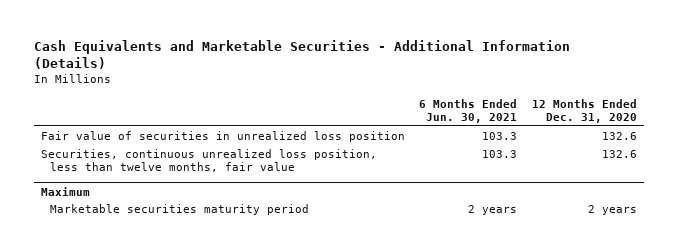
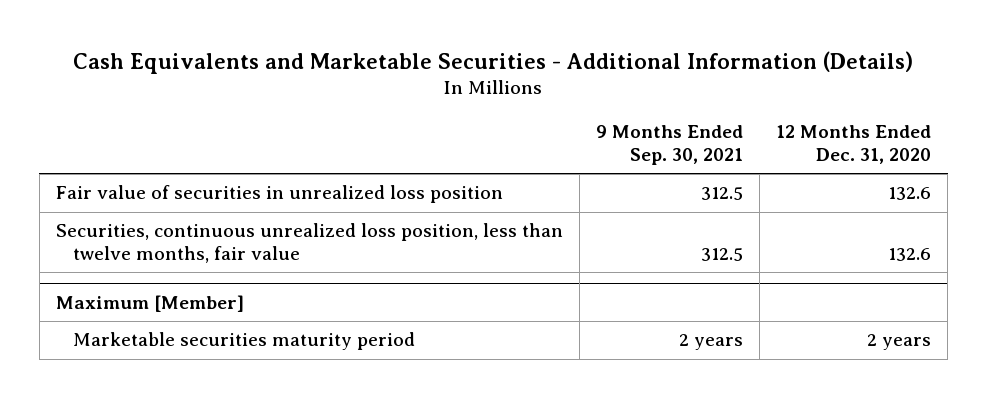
[419,98,518,124] 6 Months Ended Jun. 30, 2021 -> none
none -> [595,125,743,166] 9 Months Ended Sep. 30, 2021
[40,186,90,196] Maximum -> [55,294,244,312] Maximum [Member]

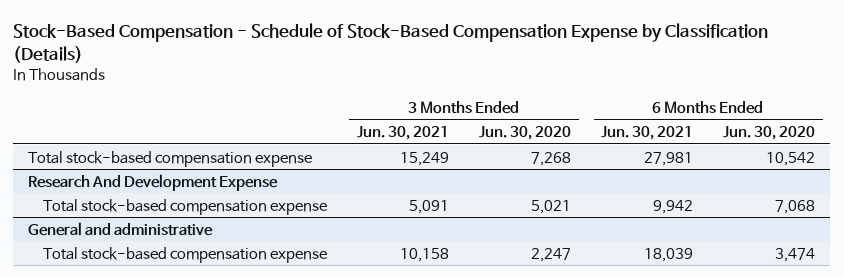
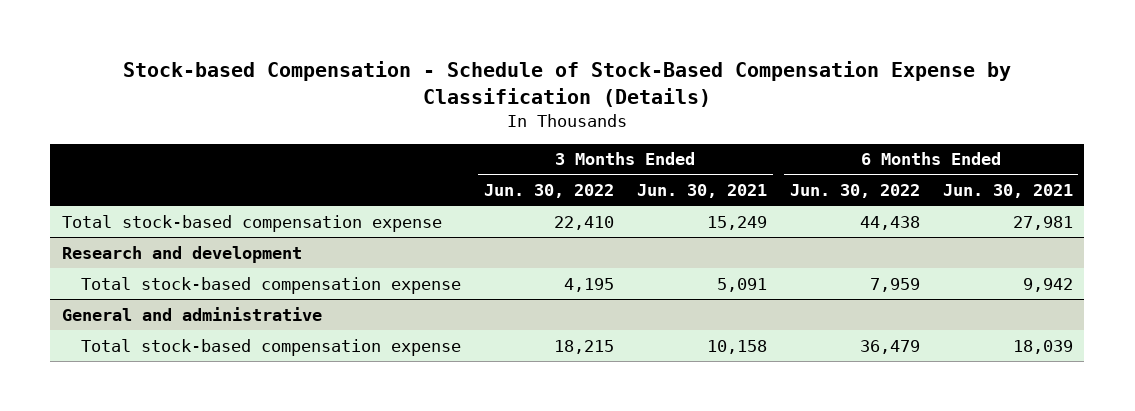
[13,22,769,63] Stock-Based Compensation - Schedule of Stock-Based Compensation Expense by Classification (Details) -> [123,61,1012,107] Stock-based Compensation - Schedule of Stock-Based Compensation Expense by Classification (Details)
[478,126,571,141] Jun. 30, 2020 -> none
[723,126,816,141] Jun. 30, 2020 -> none
none -> [483,184,614,199] Jun. 30, 2022
none -> [789,184,920,199] Jun. 30, 2022
[28,173,279,191] Research And Development Expense -> [61,245,302,263] Research and development

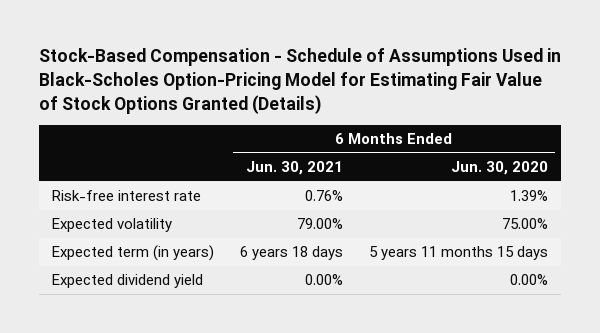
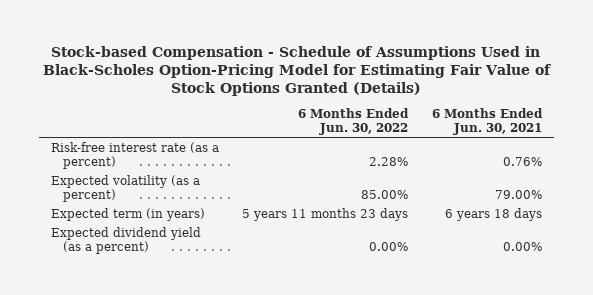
[38,48,561,114] Stock-Based Compensation - Schedule of Assumptions Used in Black-Scholes Option-Pricing Model for Estimating Fair Value of Stock Options Granted (Details) -> [43,45,552,96] Stock-based Compensation - Schedule of Assumptions Used in Black-Scholes Option-Pricing Model for Estimating Fair Value of Stock Options Granted (Details)
[451,161,549,176] Jun. 30, 2020 -> none
none -> [298,108,410,136] 6 Months Ended Jun. 30, 2022
[51,190,201,202] Risk-free interest rate -> [50,141,219,169] Risk-free interest rate (as a percent)
[51,218,172,233] Expected volatility -> [50,174,200,202] Expected volatility (as a percent)
[51,274,203,289] Expected dividend yield -> [50,226,201,254] Expected dividend yield (as a percent)

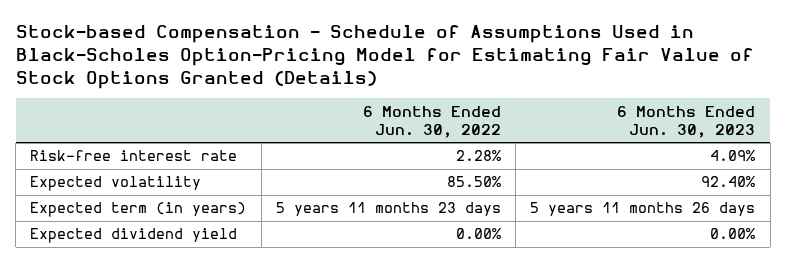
[432,108,544,136] 6 Months Ended Jun. 30, 2021 -> none
none -> [617,105,756,138] 6 Months Ended Jun. 30, 2023
[50,141,219,169] Risk-free interest rate (as a percent) -> [30,150,238,162] Risk-free interest rate
[50,174,200,202] Expected volatility (as a percent) -> [30,176,202,192] Expected volatility
[361,189,409,199] 85.00% -> [446,176,501,188] 85.50%
[50,226,201,254] Expected dividend yield (as a percent) -> [30,228,238,244] Expected dividend yield

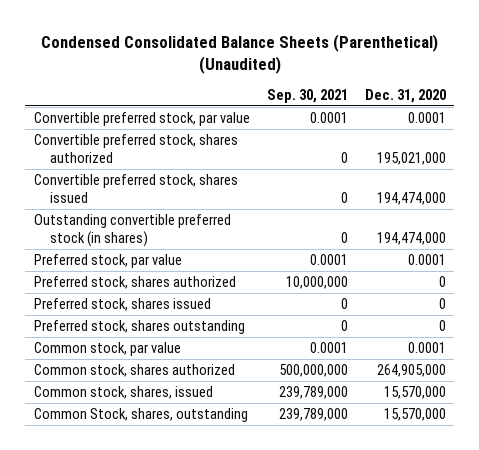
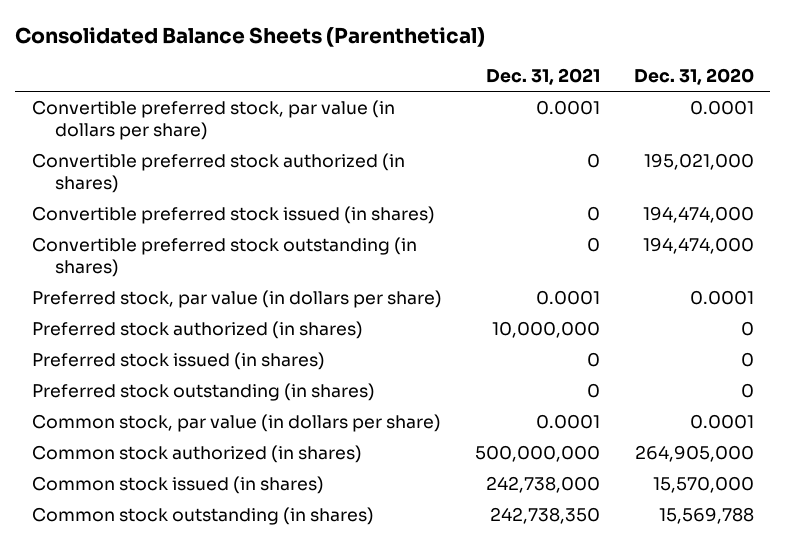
[40,33,438,74] Condensed Consolidated Balance Sheets (Parenthetical) (Unaudited) -> [15,26,486,47] Consolidated Balance Sheets (Parenthetical)
[266,89,348,104] Sep. 30, 2021 -> none
none -> [486,68,601,86] Dec. 31, 2021
[33,111,250,126] Convertible preferred stock, par value -> [31,99,395,141] Convertible preferred stock, par value (in dollars per share)
[33,133,238,163] Convertible preferred stock, shares authorized -> [31,152,405,194] Convertible preferred stock authorized (in shares)
[33,173,238,203] Convertible preferred stock, shares issued -> [31,205,435,224] Convertible preferred stock issued (in shares)
[33,213,231,247] Outstanding convertible preferred stock (in shares) -> [31,236,417,278] Convertible preferred stock outstanding (in shares)
[33,253,182,268] Preferred stock, par value -> [31,289,442,308] Preferred stock, par value (in dollars per share)
[33,275,236,289] Preferred stock, shares authorized -> [31,320,363,339] Preferred stock authorized (in shares)
[33,297,211,311] Preferred stock, shares issued -> [31,351,325,370] Preferred stock issued (in shares)
[33,319,245,334] Preferred stock, shares outstanding -> [31,382,375,401] Preferred stock outstanding (in shares)
[33,341,181,356] Common stock, par value -> [31,413,441,432] Common stock, par value (in dollars per share)
[33,363,235,377] Common stock, shares authorized -> [31,444,362,463] Common stock authorized (in shares)
[33,385,213,399] Common stock, shares, issued -> [31,475,324,494] Common stock issued (in shares)
[33,407,248,422] Common Stock, shares, outstanding -> [31,506,374,525] Common stock outstanding (in shares)
[383,407,446,421] 15,570,000 -> [658,506,754,524] 15,569,788

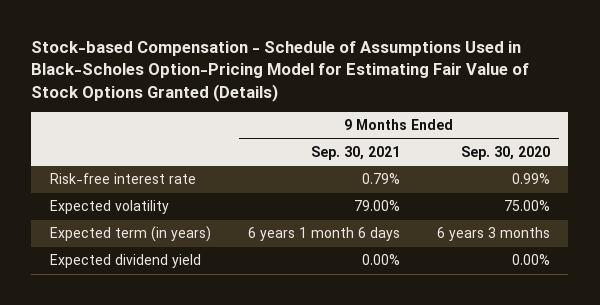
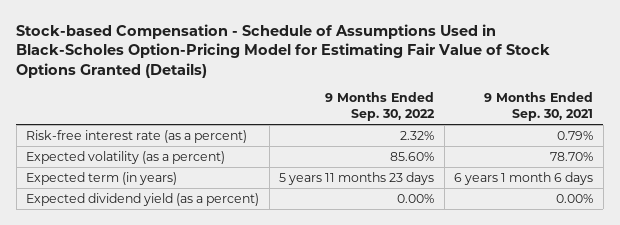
[460,146,550,161] Sep. 30, 2020 -> none
none -> [325,92,436,122] 9 Months Ended Sep. 30, 2022
[49,173,196,185] Risk-free interest rate -> [26,130,248,144] Risk-free interest rate (as a percent)
[49,200,169,215] Expected volatility -> [26,151,226,165] Expected volatility (as a percent)
[353,200,400,212] 79.00% -> [550,152,594,162] 78.70%
[49,254,201,269] Expected dividend yield -> [26,193,260,207] Expected dividend yield (as a percent)

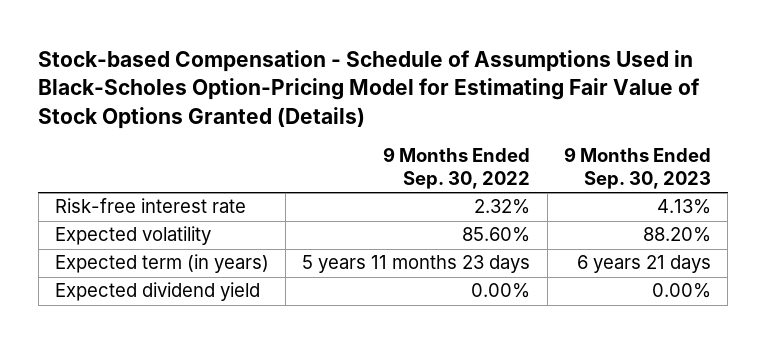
[484,92,594,122] 9 Months Ended Sep. 30, 2021 -> none
none -> [564,147,712,190] 9 Months Ended Sep. 30, 2023
[26,130,248,144] Risk-free interest rate (as a percent) -> [54,198,246,214] Risk-free interest rate
[26,151,226,165] Expected volatility (as a percent) -> [54,226,211,246] Expected volatility
[26,193,260,207] Expected dividend yield (as a percent) -> [54,282,260,302] Expected dividend yield

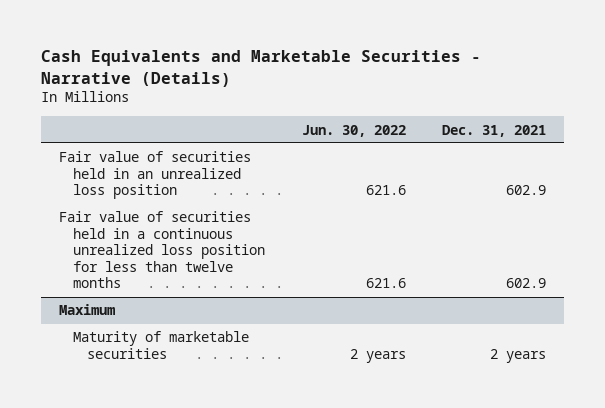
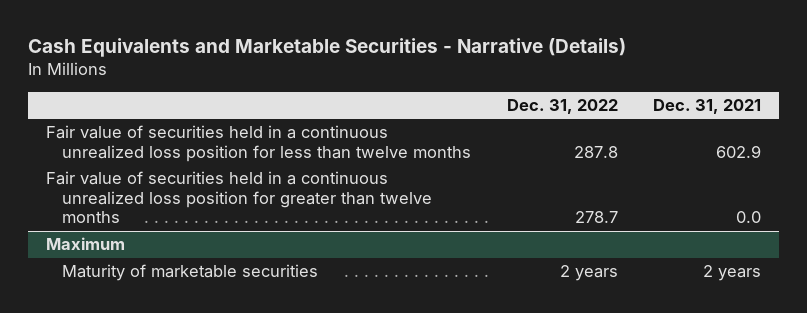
[301,124,406,137] Jun. 30, 2022 -> none
none -> [506,98,618,114] Dec. 31, 2022
[58,151,251,200] Fair value of securities held in an unrealized loss position -> none
none -> [45,171,433,224] Fair value of securities held in a continuous unrealized loss position for greater than twelve months

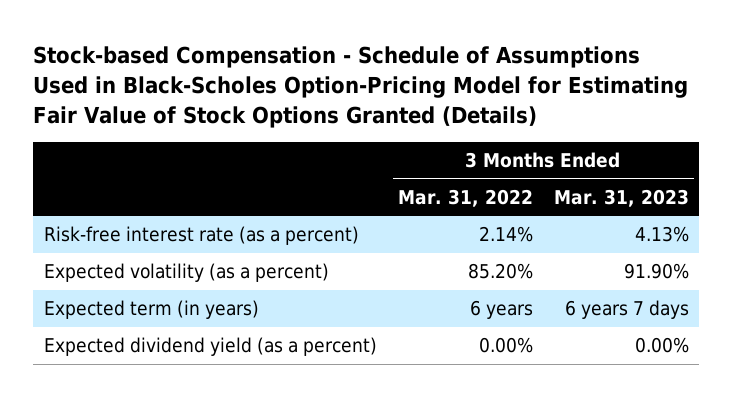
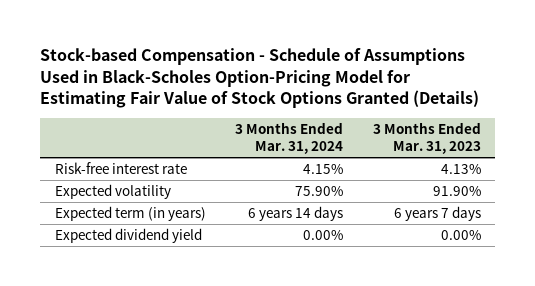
[397,189,533,208] Mar. 31, 2022 -> none
none -> [235,121,344,155] 3 Months Ended Mar. 31, 2024
[43,226,359,246] Risk-free interest rate (as a percent) -> [54,162,187,175] Risk-free interest rate
[43,263,329,283] Expected volatility (as a percent) -> [54,184,171,200] Expected volatility
[43,337,377,357] Expected dividend yield (as a percent) -> [54,228,202,244] Expected dividend yield

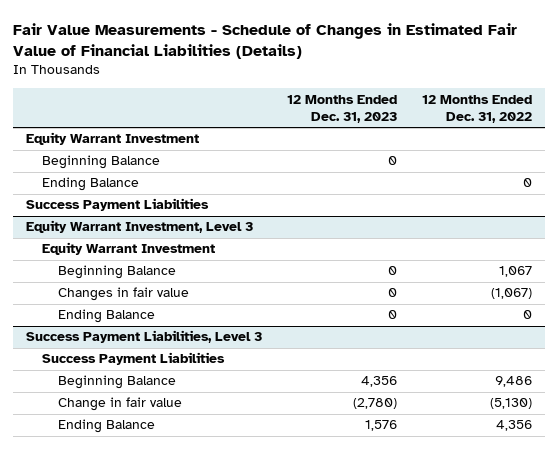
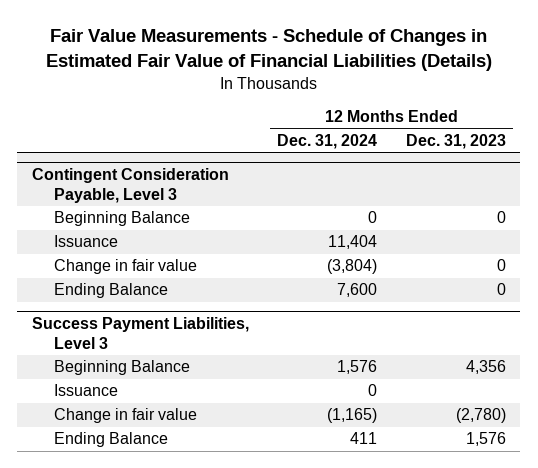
[422,94,533,124] 12 Months Ended Dec. 31, 2022 -> none
none -> [277,133,378,149] Dec. 31, 2024
[25,132,199,146] Equity Warrant Investment -> none
[42,155,161,170] Beginning Balance -> none
[42,177,140,192] Ending Balance -> none
[25,198,209,212] Success Payment Liabilities -> none
[25,220,253,234] Equity Warrant Investment, Level 3 -> none
[42,242,216,256] Equity Warrant Investment -> none
none -> [31,168,229,203] Contingent Consideration Payable, Level 3
none -> [54,235,119,248] Issuance
[58,287,190,302] Changes in fair value -> [54,259,198,275] Change in fair value
[42,352,226,366] Success Payment Liabilities -> none
none -> [54,384,119,397] Issuance

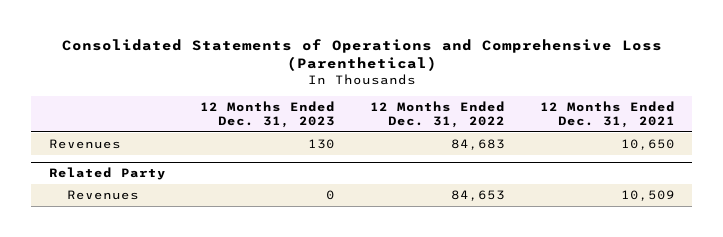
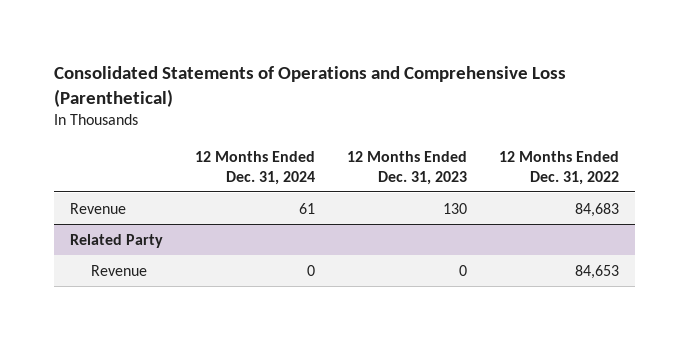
[539,100,675,128] 12 Months Ended Dec. 31, 2021 -> none
none -> [194,151,315,185] 12 Months Ended Dec. 31, 2024
[48,139,121,150] Revenues -> [69,202,126,214] Revenue
[66,190,139,201] Revenues -> [90,264,147,276] Revenue

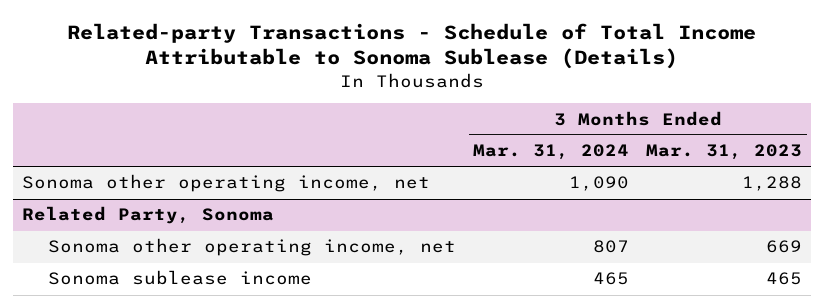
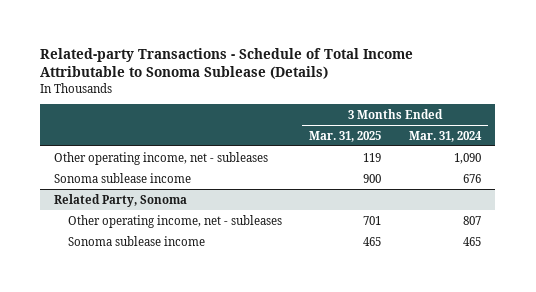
[646,144,803,161] Mar. 31, 2023 -> none
none -> [309,130,382,142] Mar. 31, 2025
[21,174,430,193] Sonoma other operating income, net -> [54,151,269,165] Other operating income, net - subleases
none -> [54,172,192,183] Sonoma sublease income
[48,238,457,257] Sonoma other operating income, net -> [67,214,282,228] Other operating income, net - subleases

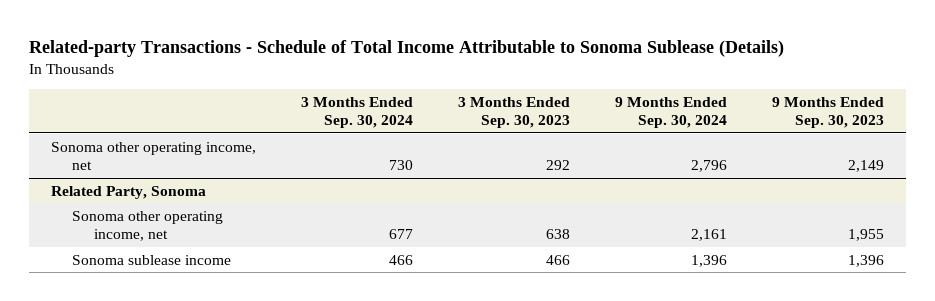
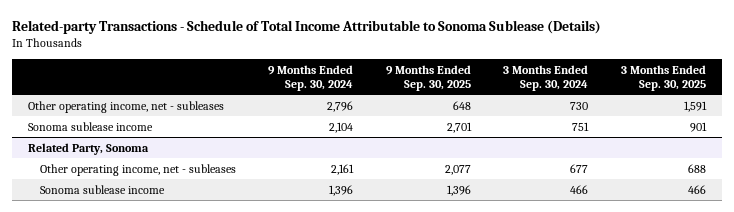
[457,96,570,129] 3 Months Ended Sep. 30, 2023 -> none
[771,96,884,129] 9 Months Ended Sep. 30, 2023 -> none
none -> [385,64,471,92] 9 Months Ended Sep. 30, 2025
none -> [620,64,706,92] 3 Months Ended Sep. 30, 2025
[51,141,257,171] Sonoma other operating income, net -> [27,100,224,113] Other operating income, net - subleases
none -> [27,121,153,131] Sonoma sublease income
[72,210,224,242] Sonoma other operating income, net -> [39,163,236,176] Other operating income, net - subleases

